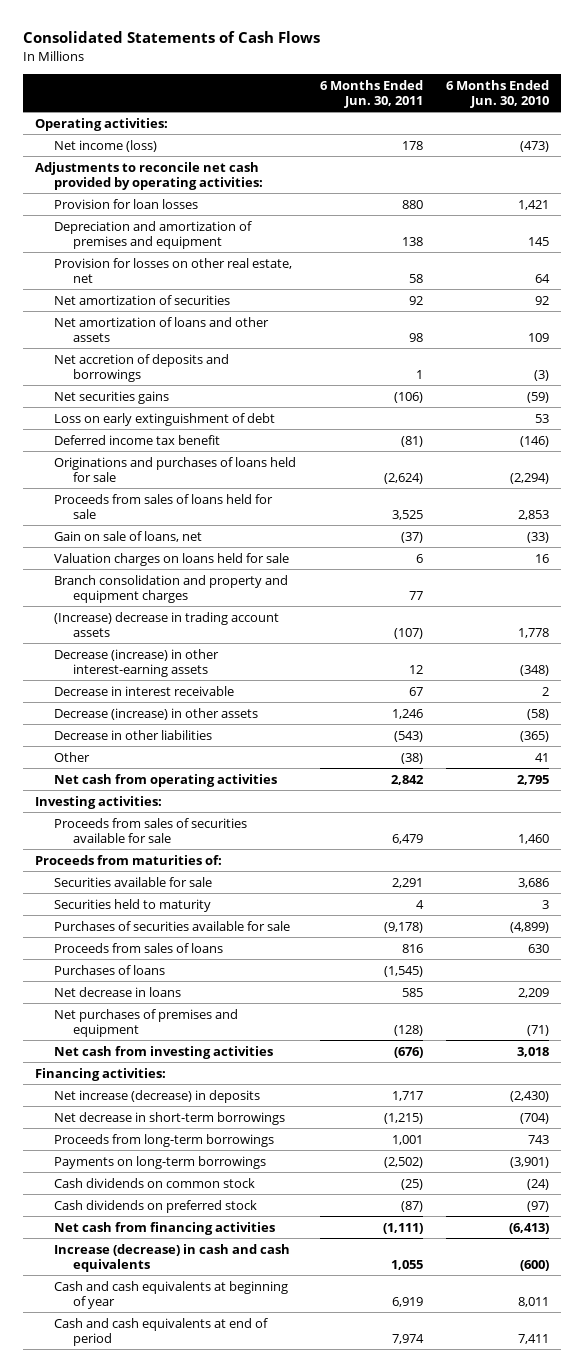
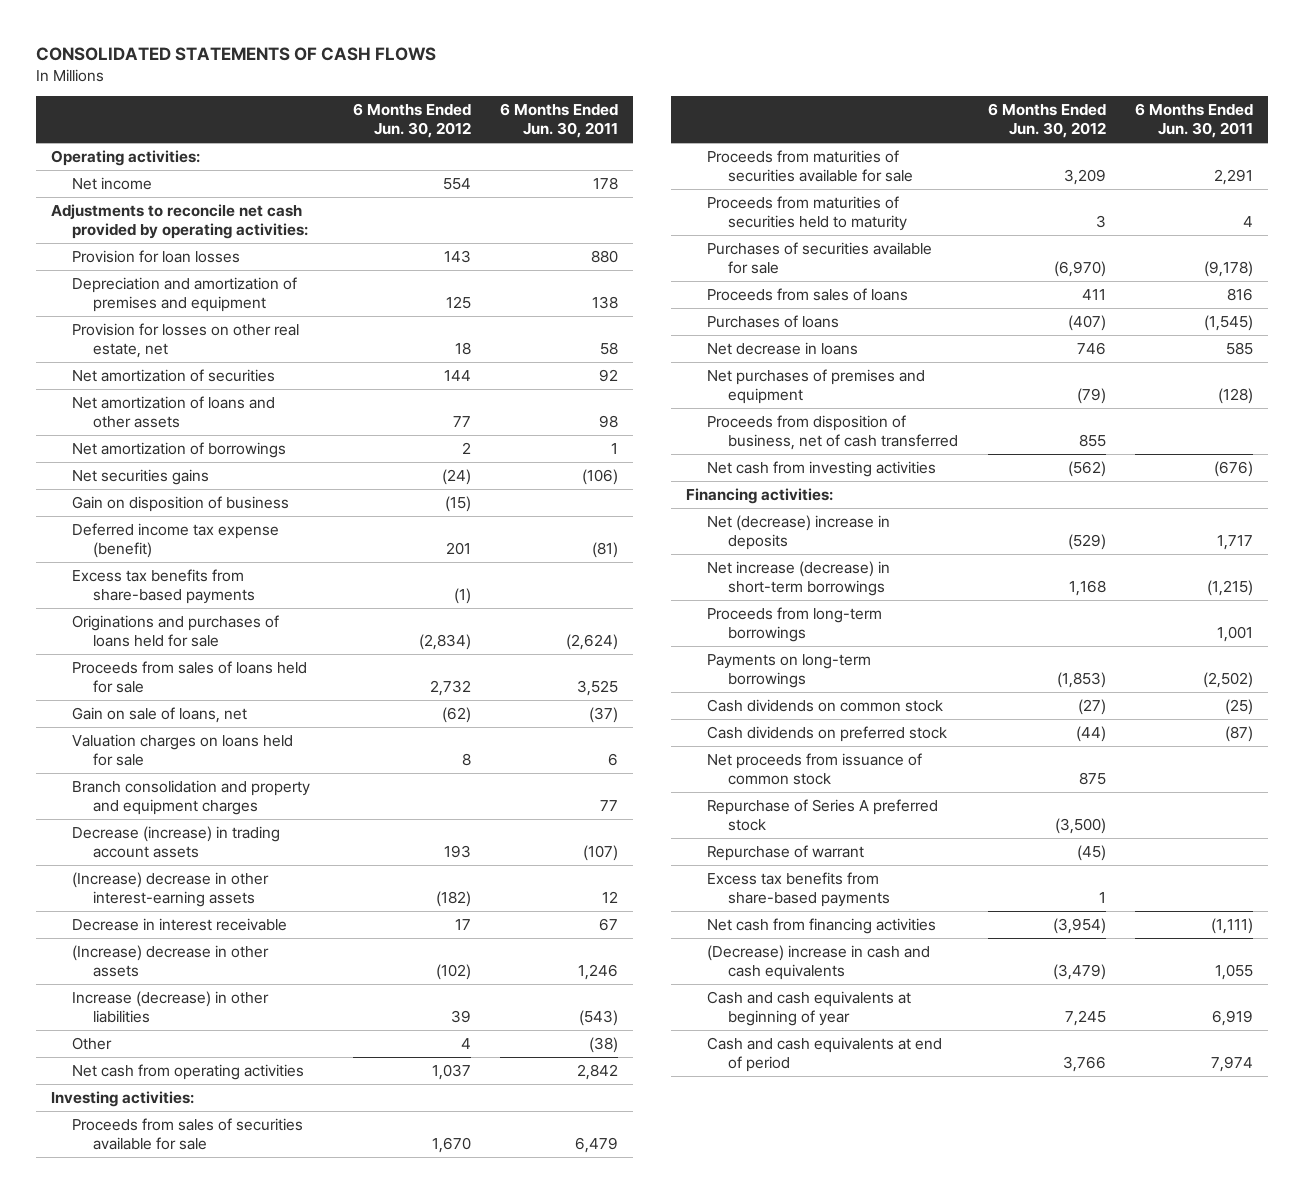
[22,31,320,44] Consolidated Statements of Cash Flows -> [36,47,437,62] CONSOLIDATED STATEMENTS OF CASH FLOWS
[446,79,550,108] 6 Months Ended Jun. 30, 2010 -> none
none -> [352,103,471,138] 6 Months Ended Jun. 30, 2012
[53,139,157,152] Net income (loss) -> [71,177,152,191] Net income
[53,353,229,382] Net accretion of deposits and borrowings -> [71,442,286,459] Net amortization of borrowings
[53,412,275,426] Loss on early extinguishment of debt -> none
none -> [71,496,289,513] Gain on disposition of business
[53,434,220,445] Deferred income tax benefit -> [71,523,279,558] Deferred income tax expense (benefit)
none -> [71,569,255,604] Excess tax benefits from share-based payments
[53,611,279,637] (Increase) decrease in trading account assets -> [71,826,280,858] Decrease (increase) in trading account assets
[53,648,219,677] Decrease (increase) in other interest-earning assets -> [71,872,269,907] (Increase) decrease in other interest-earning assets
[53,707,258,720] Decrease (increase) in other assets -> [71,945,269,977] (Increase) decrease in other assets
[53,729,212,740] Decrease in other liabilities -> [71,991,269,1023] Increase (decrease) in other liabilities
[34,854,222,865] Proceeds from maturities of: -> none
[53,876,212,887] Securities available for sale -> [707,150,914,182] Proceeds from maturities of securities available for sale
[53,898,211,912] Securities held to maturity -> [707,196,908,231] Proceeds from maturities of securities held to maturity
none -> [707,415,959,450] Proceeds from disposition of business, net of cash transferred
[53,1089,260,1103] Net increase (decrease) in deposits -> [707,515,891,550] Net (decrease) increase in deposits
[53,1111,285,1125] Net decrease in short-term borrowings -> [707,561,891,596] Net increase (decrease) in short-term borrowings
none -> [707,753,923,785] Net proceeds from issuance of common stock
none -> [707,799,939,831] Repurchase of Series A preferred stock
none -> [707,845,865,862] Repurchase of warrant
none -> [707,872,891,907] Excess tax benefits from share-based payments
[53,1243,290,1272] Increase (decrease) in cash and cash equivalents -> [707,945,931,980] (Decrease) increase in cash and cash equivalents

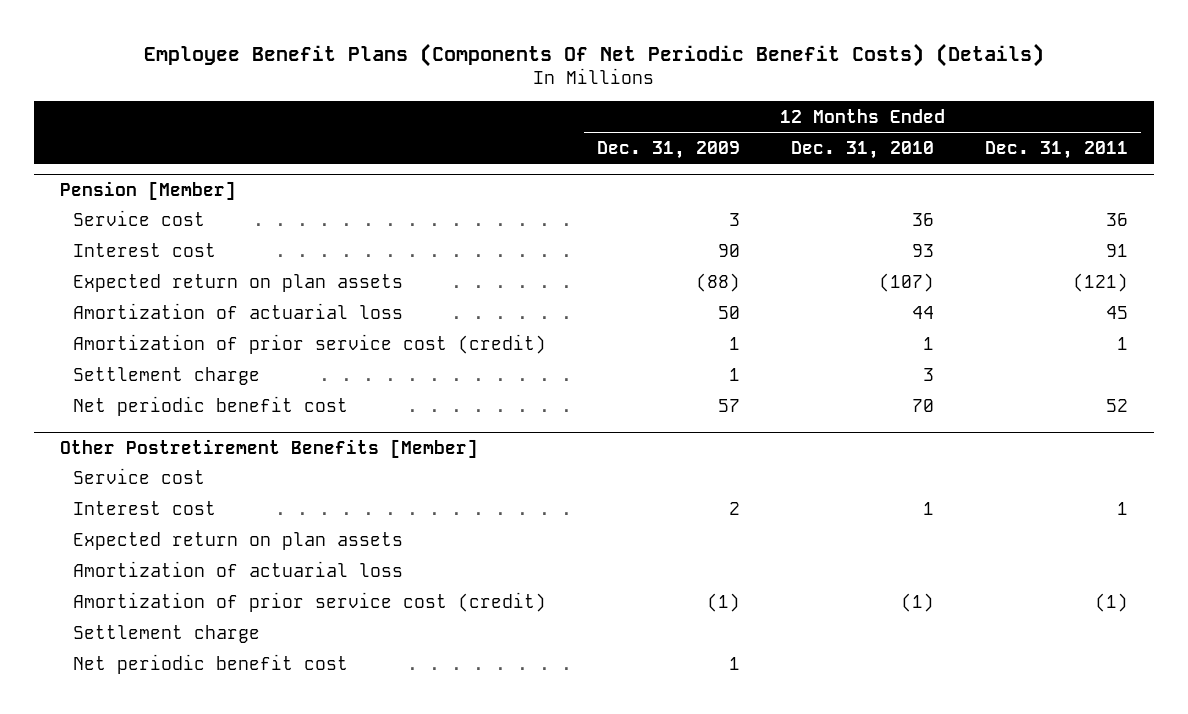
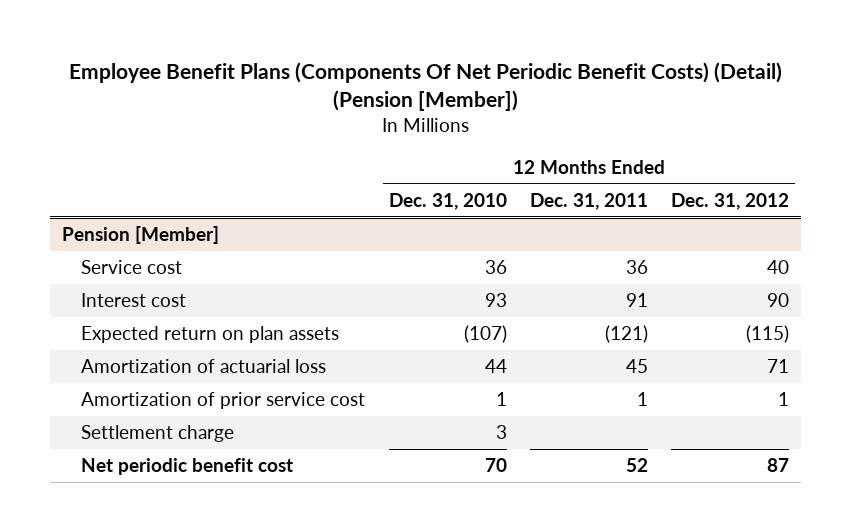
[144,42,1045,67] Employee Benefit Plans (Components Of Net Periodic Benefit Costs) (Details) -> [68,61,782,112] Employee Benefit Plans (Components Of Net Periodic Benefit Costs) (Detail) (Pension [Member])
[597,140,741,159] Dec. 31, 2009 -> none
none -> [671,192,790,210] Dec. 31, 2012
[73,334,547,355] Amortization of prior service cost (credit) -> [81,392,366,410] Amortization of prior service cost
[59,438,478,458] Other Postretirement Benefits [Member] -> none
[73,468,206,485] Service cost -> none
[73,501,217,516] Interest cost -> none
[73,532,404,551] Expected return on plan assets -> none
[73,561,404,578] Amortization of actuarial loss -> none
[73,592,547,613] Amortization of prior service cost (credit) -> none
[73,625,261,644] Settlement charge -> none
[73,654,349,675] Net periodic benefit cost -> none

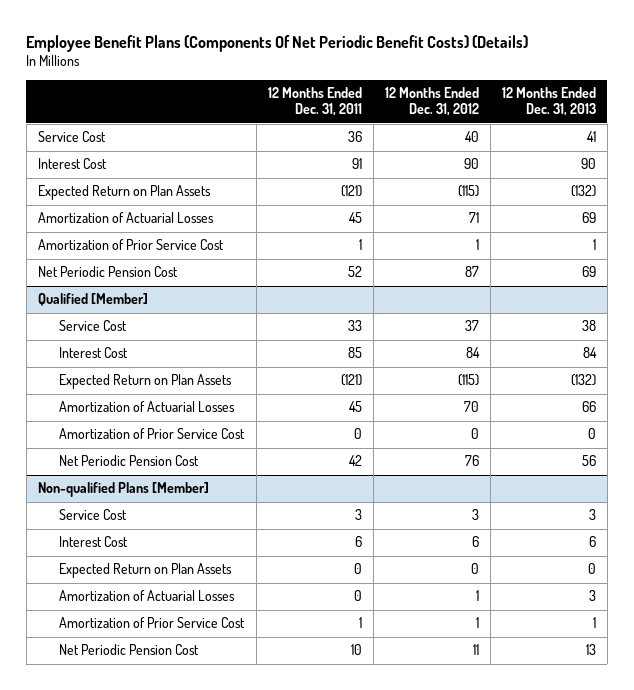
[68,61,782,112] Employee Benefit Plans (Components Of Net Periodic Benefit Costs) (Detail) (Pension [Member]) -> [26,34,529,52] Employee Benefit Plans (Components Of Net Periodic Benefit Costs) (Details)
[388,192,507,210] Dec. 31, 2010 -> none
none -> [501,87,596,117] 12 Months Ended Dec. 31, 2013
[61,226,219,245] Pension [Member] -> none
[81,425,235,443] Settlement charge -> none
[81,260,183,275] Service cost -> [37,131,106,143] Service Cost
[81,293,187,308] Interest cost -> [37,158,107,170] Interest Cost
[81,326,340,344] Expected return on plan assets -> [37,185,211,201] Expected Return on Plan Assets
[81,359,327,374] Amortization of actuarial loss -> [37,212,214,224] Amortization of Actuarial Losses
[81,392,366,410] Amortization of prior service cost -> [37,239,224,251] Amortization of Prior Service Cost
[81,458,294,476] Net periodic benefit cost -> [37,266,178,278] Net Periodic Pension Cost
none -> [37,293,148,307] Qualified [Member]
none -> [59,320,128,332] Service Cost
none -> [59,347,129,359] Interest Cost
none -> [59,374,233,390] Expected Return on Plan Assets
none -> [59,401,236,413] Amortization of Actuarial Losses
none -> [59,428,246,440] Amortization of Prior Service Cost
none -> [59,455,200,467] Net Periodic Pension Cost
none -> [37,482,209,498] Non-qualified Plans [Member]
none -> [59,509,128,521] Service Cost
none -> [59,536,129,548] Interest Cost
none -> [59,563,233,579] Expected Return on Plan Assets
none -> [59,590,236,602] Amortization of Actuarial Losses
none -> [59,617,246,629] Amortization of Prior Service Cost
none -> [59,644,200,656] Net Periodic Pension Cost

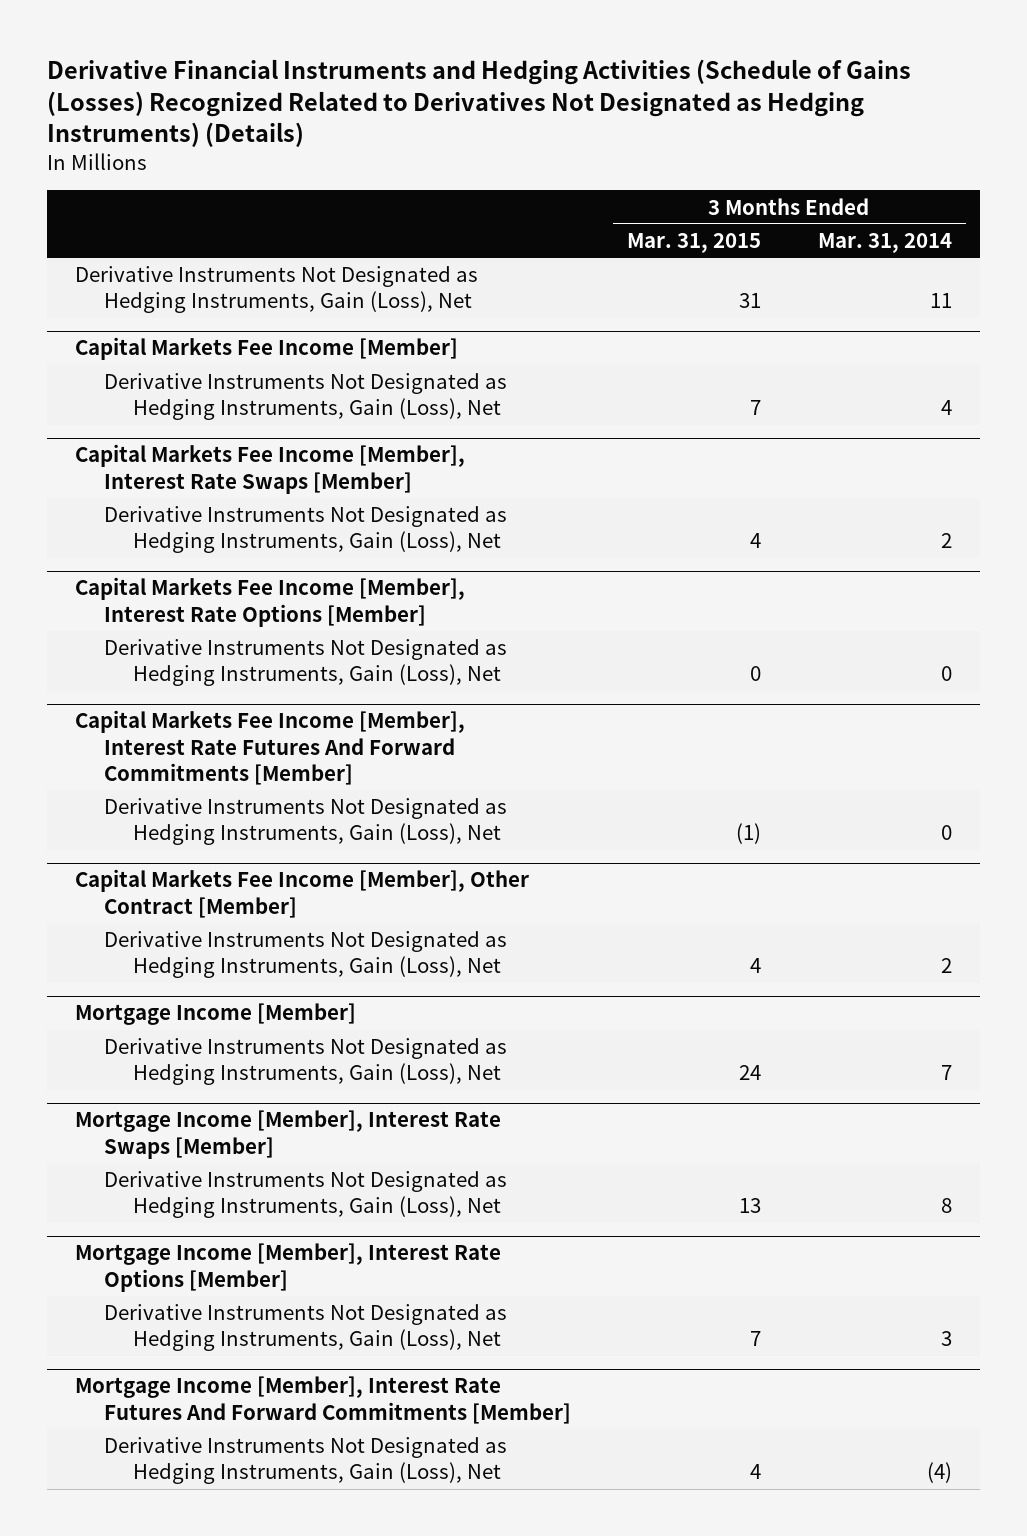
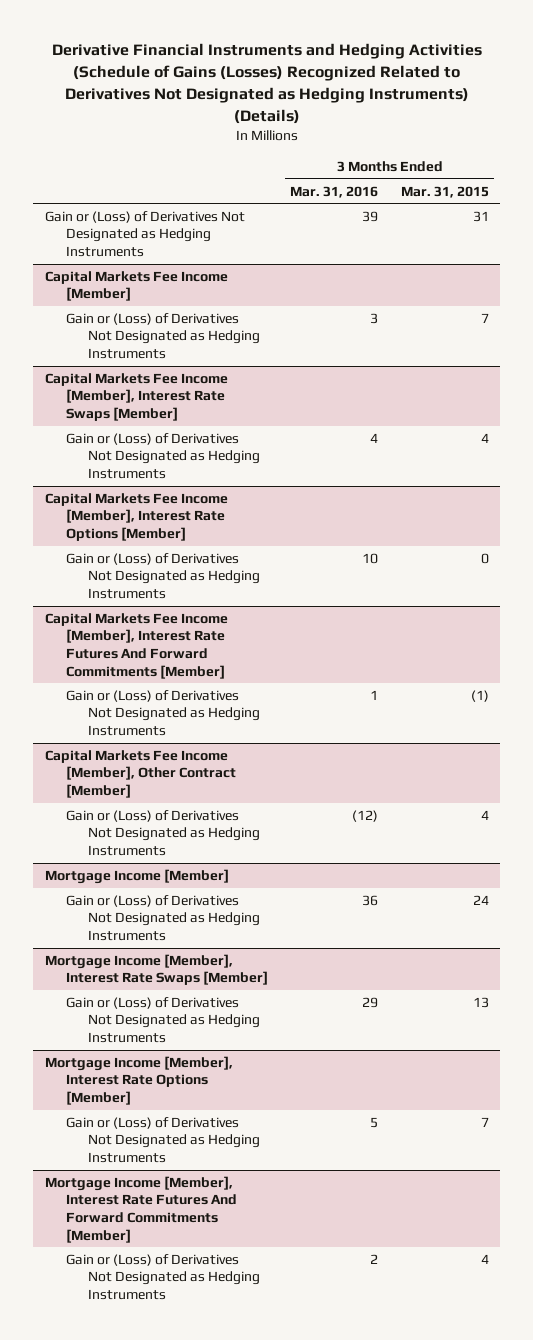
[817,232,952,253] Mar. 31, 2014 -> none
none -> [290,185,379,198] Mar. 31, 2016
[75,266,479,314] Derivative Instruments Not Designated as Hedging Instruments, Gain (Loss), Net -> [44,210,245,257] Gain or (Loss) of Derivatives Not Designated as Hedging Instruments
[103,373,507,421] Derivative Instruments Not Designated as Hedging Instruments, Gain (Loss), Net -> [66,312,260,359] Gain or (Loss) of Derivatives Not Designated as Hedging Instruments
[103,506,507,554] Derivative Instruments Not Designated as Hedging Instruments, Gain (Loss), Net -> [66,432,260,479] Gain or (Loss) of Derivatives Not Designated as Hedging Instruments
[103,639,507,687] Derivative Instruments Not Designated as Hedging Instruments, Gain (Loss), Net -> [66,552,260,599] Gain or (Loss) of Derivatives Not Designated as Hedging Instruments
[103,798,507,846] Derivative Instruments Not Designated as Hedging Instruments, Gain (Loss), Net -> [66,689,260,736] Gain or (Loss) of Derivatives Not Designated as Hedging Instruments
[103,931,507,979] Derivative Instruments Not Designated as Hedging Instruments, Gain (Loss), Net -> [66,809,260,856] Gain or (Loss) of Derivatives Not Designated as Hedging Instruments
[103,1038,507,1086] Derivative Instruments Not Designated as Hedging Instruments, Gain (Loss), Net -> [66,894,260,941] Gain or (Loss) of Derivatives Not Designated as Hedging Instruments
[103,1171,507,1219] Derivative Instruments Not Designated as Hedging Instruments, Gain (Loss), Net -> [66,996,260,1043] Gain or (Loss) of Derivatives Not Designated as Hedging Instruments
[103,1304,507,1352] Derivative Instruments Not Designated as Hedging Instruments, Gain (Loss), Net -> [66,1116,260,1163] Gain or (Loss) of Derivatives Not Designated as Hedging Instruments
[103,1437,507,1485] Derivative Instruments Not Designated as Hedging Instruments, Gain (Loss), Net -> [66,1253,260,1300] Gain or (Loss) of Derivatives Not Designated as Hedging Instruments

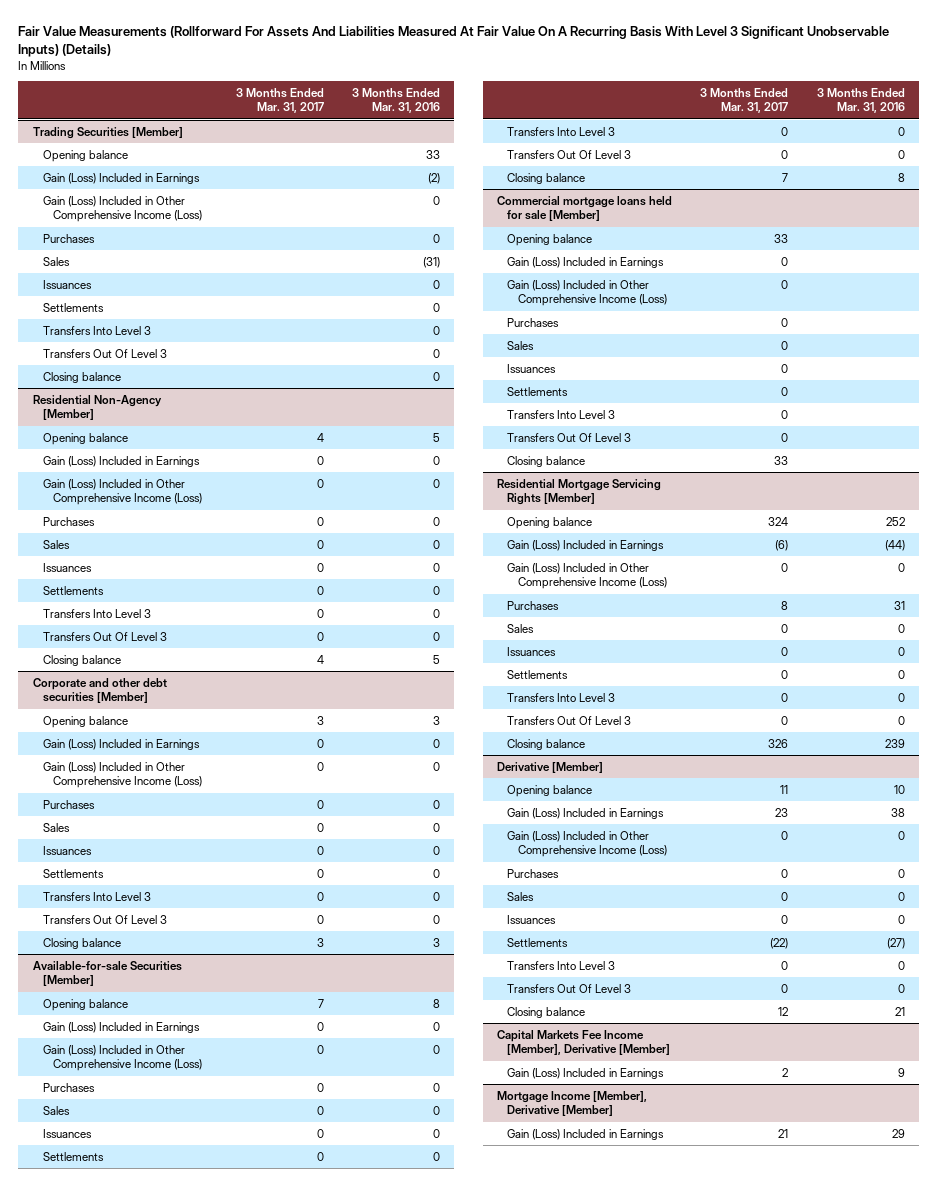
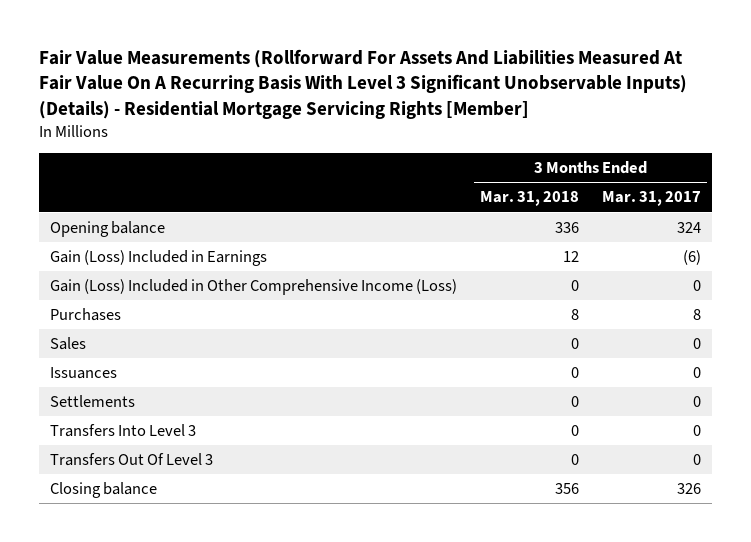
[18,26,890,58] Fair Value Measurements (Rollforward For Assets And Liabilities Measured At Fair Value On A Recurring Basis With Level 3 Significant Unobservable Inputs) (Details) -> [38,49,687,119] Fair Value Measurements (Rollforward For Assets And Liabilities Measured At Fair Value On A Recurring Basis With Level 3 Significant Unobservable Inputs) (Details) - Residential Mortgage Servicing Rights [Member]
[352,87,441,114] 3 Months Ended Mar. 31, 2016 -> none
none -> [480,191,580,207] Mar. 31, 2018
[32,126,183,139] Trading Securities [Member] -> none
[42,149,128,162] Opening balance -> none
[42,172,200,184] Gain (Loss) Included in Earnings -> none
[42,195,203,223] Gain (Loss) Included in Other Comprehensive Income (Loss) -> none
[42,233,95,243] Purchases -> none
[42,256,70,266] Sales -> none
[42,279,92,289] Issuances -> none
[42,302,104,312] Settlements -> none
[42,325,151,335] Transfers Into Level 3 -> none
[42,348,167,358] Transfers Out Of Level 3 -> none
[42,371,121,383] Closing balance -> none
[32,394,162,421] Residential Non-Agency [Member] -> none
[42,432,128,445] Opening balance -> none
[42,455,200,467] Gain (Loss) Included in Earnings -> none
[42,478,203,506] Gain (Loss) Included in Other Comprehensive Income (Loss) -> none
[42,516,95,526] Purchases -> none
[42,539,70,549] Sales -> none
[42,562,92,572] Issuances -> none
[42,585,104,595] Settlements -> none
[42,608,151,618] Transfers Into Level 3 -> none
[42,631,167,641] Transfers Out Of Level 3 -> none
[42,654,121,666] Closing balance -> none
[32,677,167,704] Corporate and other debt securities [Member] -> none
[42,715,128,728] Opening balance -> none
[42,738,200,750] Gain (Loss) Included in Earnings -> none
[42,761,203,789] Gain (Loss) Included in Other Comprehensive Income (Loss) -> none
[42,799,95,809] Purchases -> none
[42,822,70,832] Sales -> none
[42,845,92,855] Issuances -> none
[42,868,104,878] Settlements -> none
[42,891,151,901] Transfers Into Level 3 -> none
[42,914,167,924] Transfers Out Of Level 3 -> none
[42,937,121,949] Closing balance -> none
[32,960,182,987] Available-for-sale Securities [Member] -> none
[42,998,128,1011] Opening balance -> none
[42,1021,200,1033] Gain (Loss) Included in Earnings -> none
[42,1044,203,1072] Gain (Loss) Included in Other Comprehensive Income (Loss) -> none
[42,1082,95,1092] Purchases -> none
[42,1105,70,1115] Sales -> none
[42,1128,92,1138] Issuances -> none
[42,1151,104,1161] Settlements -> none
[507,126,616,136] Transfers Into Level 3 -> none
[507,149,632,159] Transfers Out Of Level 3 -> none
[507,172,586,184] Closing balance -> none
[497,195,673,222] Commercial mortgage loans held for sale [Member] -> none
[507,233,593,246] Opening balance -> none
[507,256,665,268] Gain (Loss) Included in Earnings -> none
[507,279,667,307] Gain (Loss) Included in Other Comprehensive Income (Loss) -> none
[507,317,560,327] Purchases -> none
[507,340,535,350] Sales -> none
[507,363,557,373] Issuances -> none
[507,386,569,396] Settlements -> none
[507,409,616,419] Transfers Into Level 3 -> none
[507,432,632,442] Transfers Out Of Level 3 -> none
[507,455,586,467] Closing balance -> none
[497,478,662,506] Residential Mortgage Servicing Rights [Member] -> none
[497,761,604,773] Derivative [Member] -> none
[507,784,593,797] Opening balance -> none
[507,807,665,819] Gain (Loss) Included in Earnings -> none
[507,830,667,858] Gain (Loss) Included in Other Comprehensive Income (Loss) -> none
[507,868,560,878] Purchases -> none
[507,891,535,901] Sales -> none
[507,914,557,924] Issuances -> none
[507,937,569,947] Settlements -> none
[507,960,616,970] Transfers Into Level 3 -> none
[507,983,632,993] Transfers Out Of Level 3 -> none
[507,1006,586,1018] Closing balance -> none
[497,1029,671,1056] Capital Markets Fee Income [Member], Derivative [Member] -> none
[507,1067,665,1079] Gain (Loss) Included in Earnings -> none
[497,1090,648,1117] Mortgage Income [Member], Derivative [Member] -> none
[507,1128,665,1140] Gain (Loss) Included in Earnings -> none

